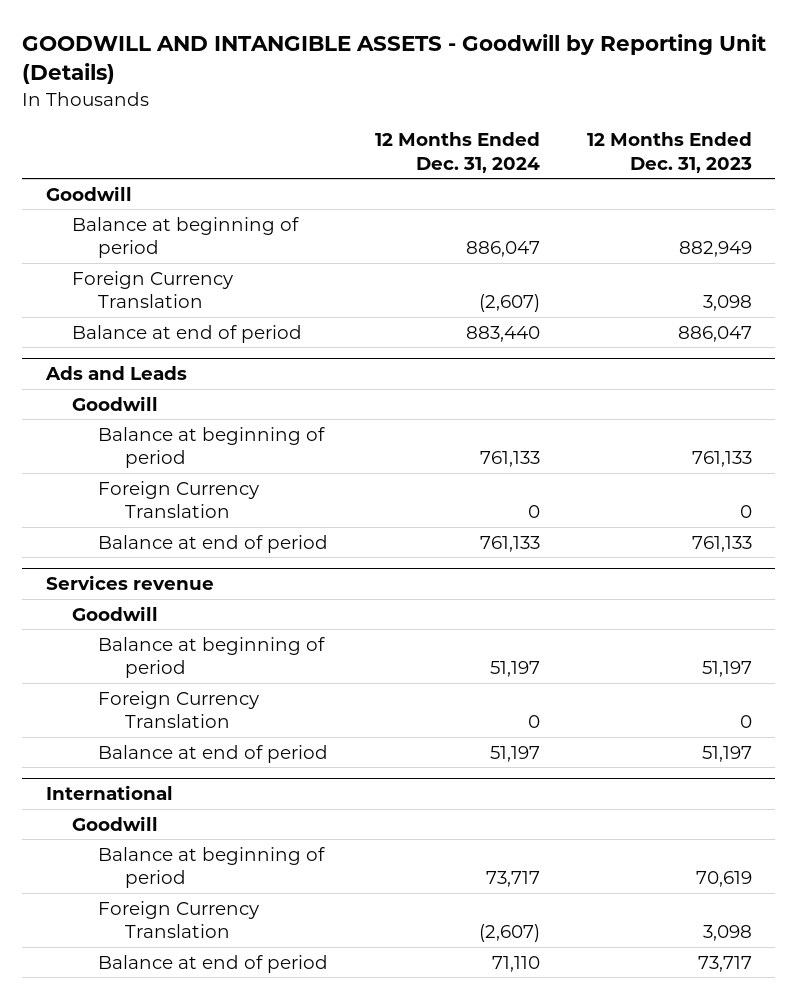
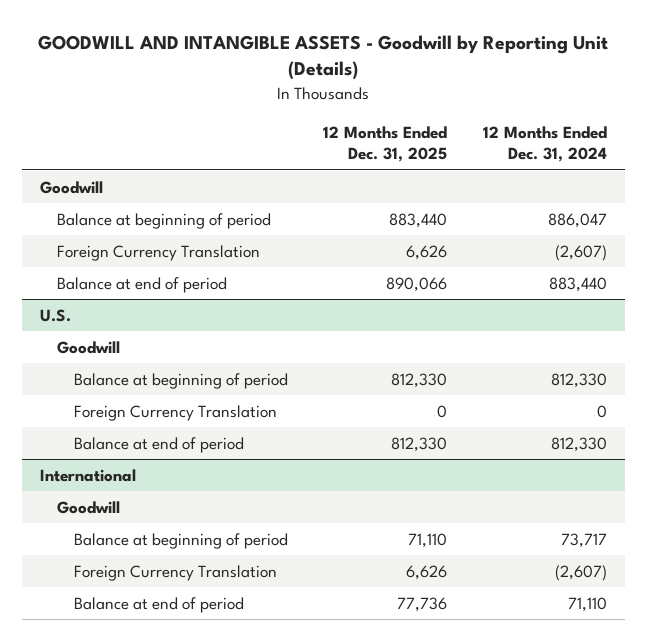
[586,131,752,173] 12 Months Ended Dec. 31, 2023 -> none
none -> [323,125,448,163] 12 Months Ended Dec. 31, 2025
[44,366,187,381] Ads and Leads -> none
[72,395,159,411] Goodwill -> none
[98,426,326,469] Balance at beginning of period -> none
[98,480,260,519] Foreign Currency Translation -> none
[98,534,329,553] Balance at end of period -> none
[45,575,214,591] Services revenue -> none
none -> [40,308,72,322] U.S.
[490,661,541,678] 51,197 -> [550,372,607,388] 812,330
[490,745,541,762] 51,197 -> [550,436,607,452] 812,330

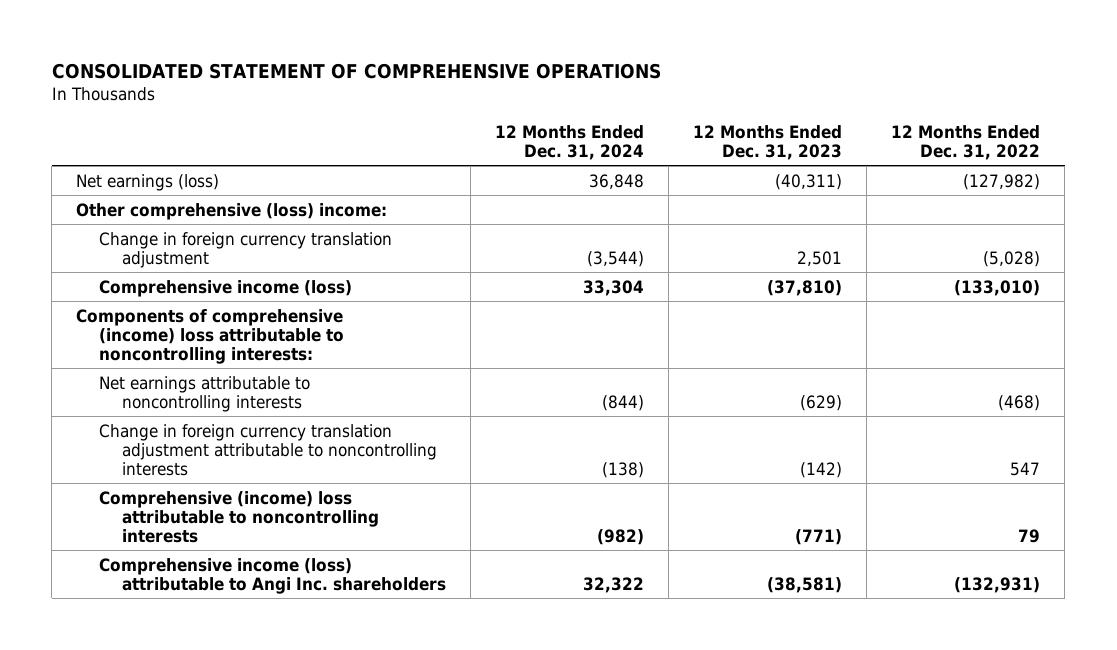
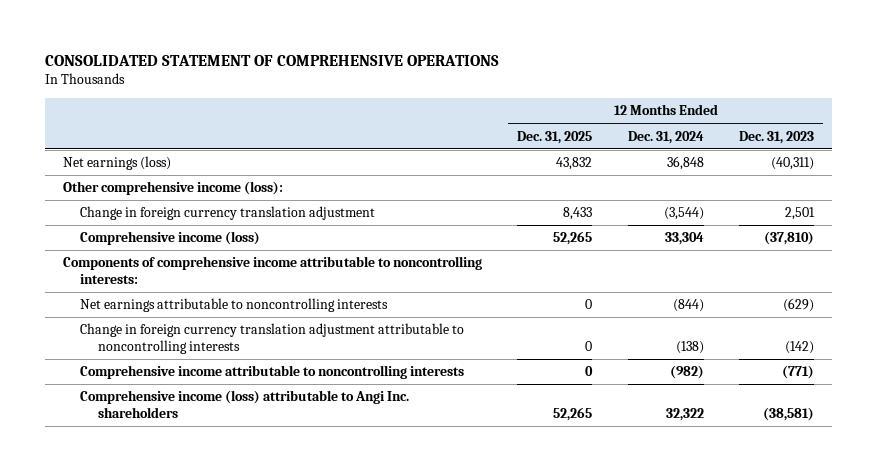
[891,124,1041,160] 12 Months Ended Dec. 31, 2022 -> none
none -> [517,130,593,144] Dec. 31, 2025
[76,202,388,220] Other comprehensive (loss) income: -> [62,181,283,196] Other comprehensive income (loss):
[76,308,344,365] Components of comprehensive (income) loss attributable to noncontrolling interests: -> [62,256,482,285] Components of comprehensive income attributable to noncontrolling interests:
[98,490,379,544] Comprehensive (income) loss attributable to noncontrolling interests -> [80,365,465,380] Comprehensive income attributable to noncontrolling interests

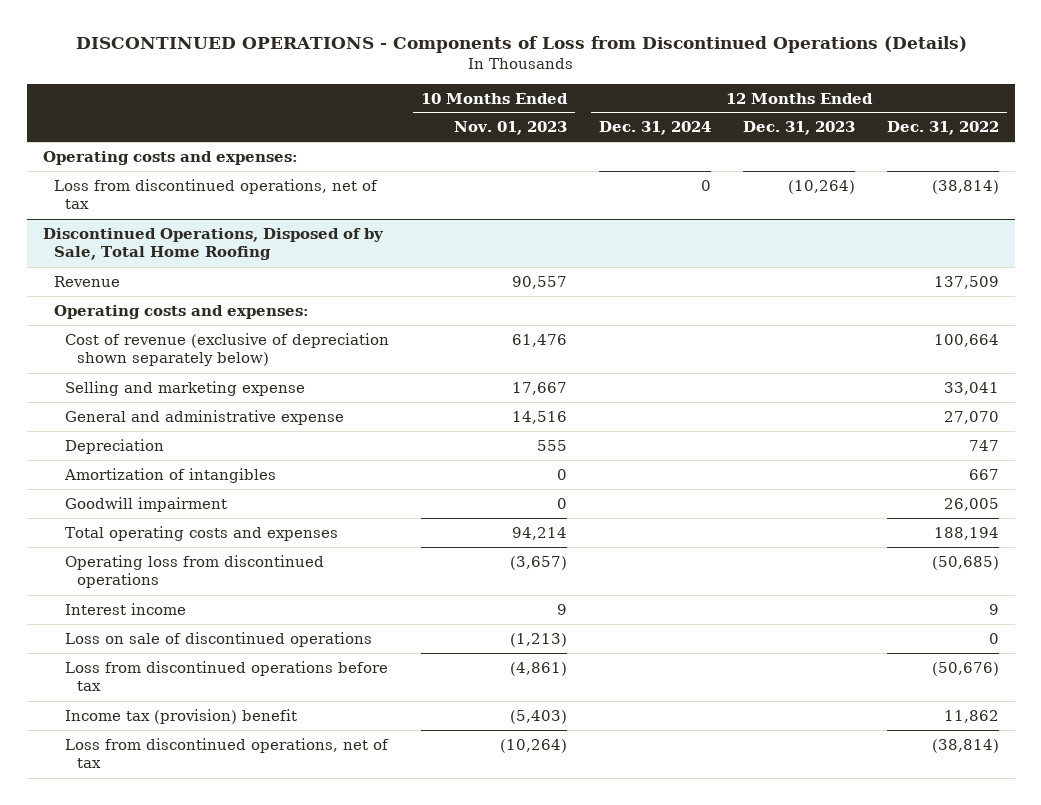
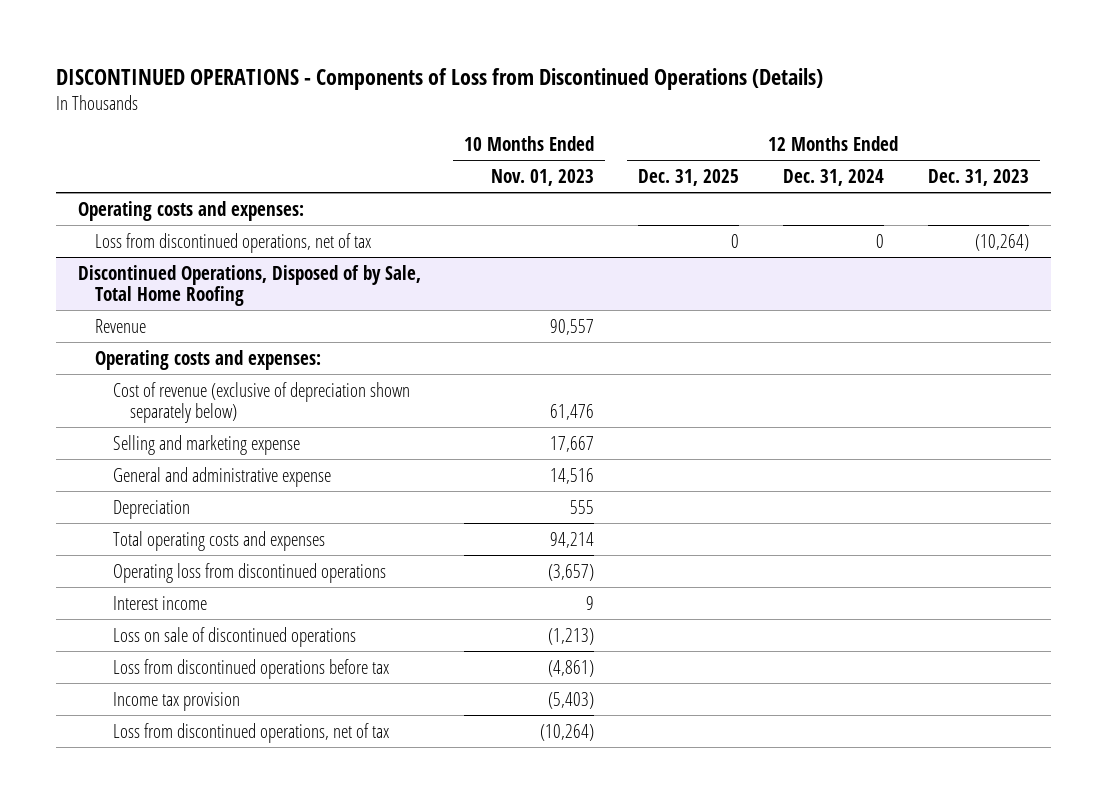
[886,121,999,136] Dec. 31, 2022 -> none
none -> [638,169,740,187] Dec. 31, 2025
[64,467,277,483] Amortization of intangibles -> none
[65,496,228,512] Goodwill impairment -> none
[65,708,298,724] Income tax (provision) benefit -> [112,691,240,711] Income tax provision

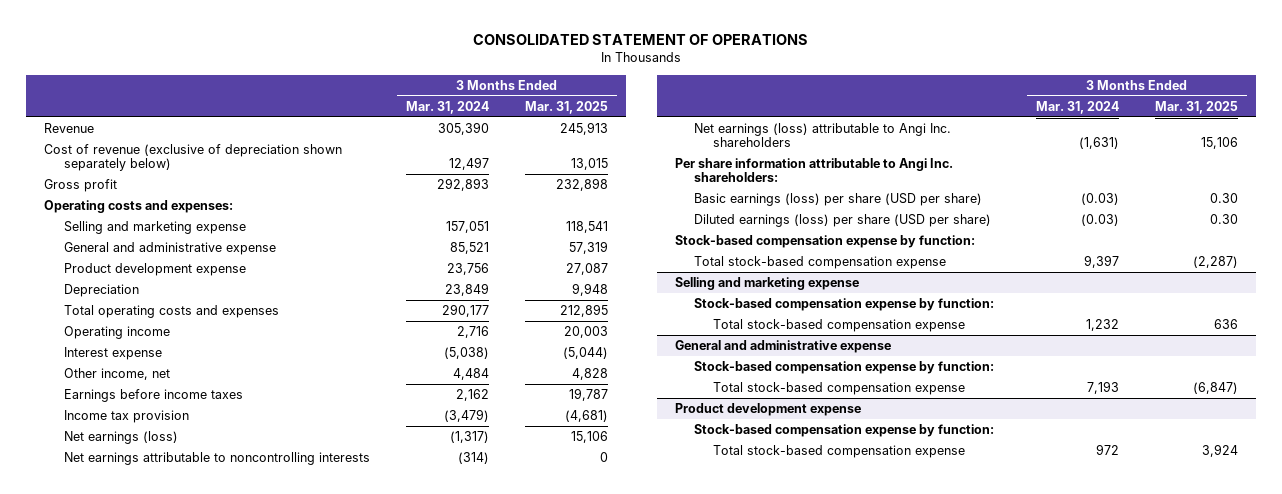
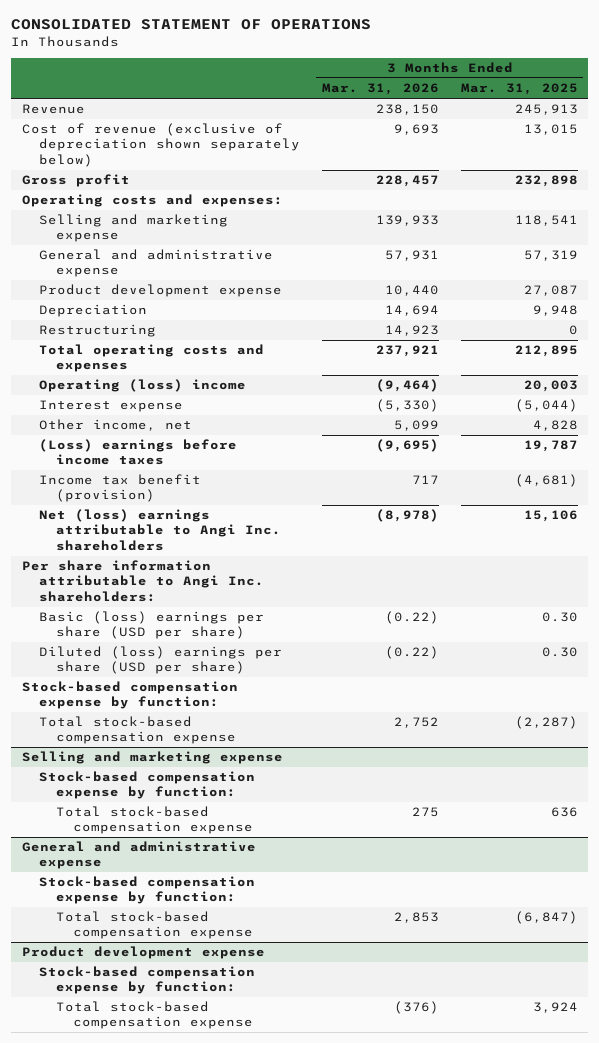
[405,100,489,114] Mar. 31, 2024 -> none
none -> [321,83,439,96] Mar. 31, 2026
none -> [38,324,156,338] Restructuring
[63,326,170,340] Operating income -> [38,379,246,393] Operating (loss) income
[63,431,178,445] Net earnings (loss) -> none
[63,452,370,466] Net earnings attributable to noncontrolling interests -> none
[63,389,243,403] Earnings before income taxes -> [38,439,237,466] (Loss) earnings before income taxes
[63,410,189,424] Income tax provision -> [38,474,201,503] Income tax benefit (provision)
[693,123,951,148] Net earnings (loss) attributable to Angi Inc. shareholders -> [38,509,281,551] Net (loss) earnings attributable to Angi Inc. shareholders
[693,193,982,207] Basic earnings (loss) per share (USD per share) -> [38,611,264,640] Basic (loss) earnings per share (USD per share)
[693,214,991,228] Diluted earnings (loss) per share (USD per share) -> [38,646,282,675] Diluted (loss) earnings per share (USD per share)

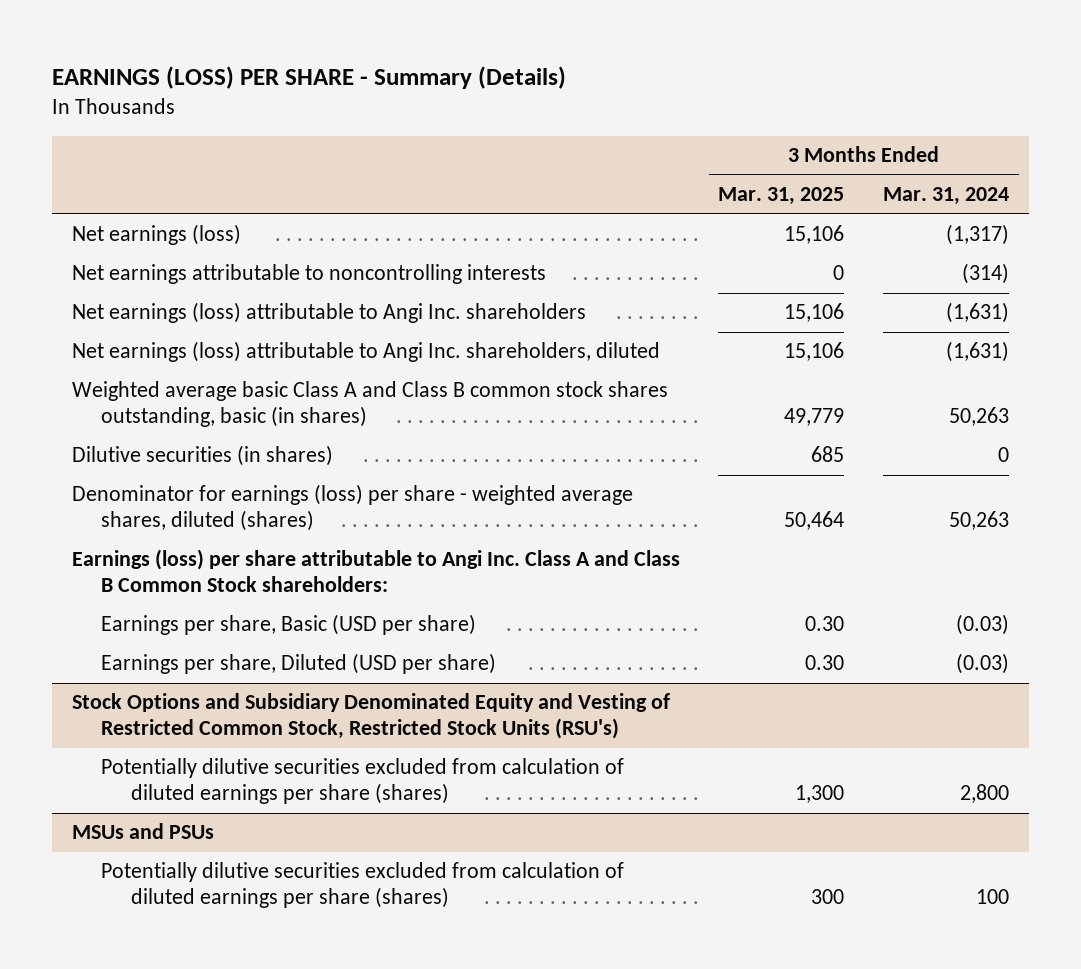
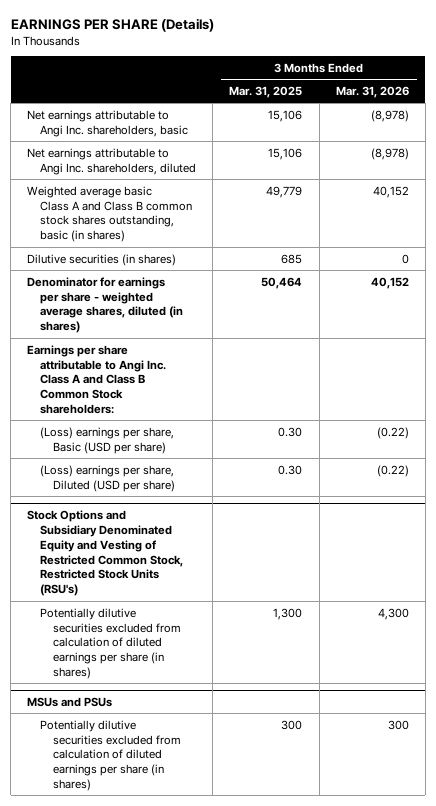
[52,66,567,90] EARNINGS (LOSS) PER SHARE - Summary (Details) -> [10,17,214,32] EARNINGS PER SHARE (Details)
[883,187,1010,206] Mar. 31, 2024 -> none
none -> [335,86,409,99] Mar. 31, 2026
[71,224,241,246] Net earnings (loss) -> none
[71,264,546,285] Net earnings attributable to noncontrolling interests -> none
[71,302,586,324] Net earnings (loss) attributable to Angi Inc. shareholders -> [27,109,189,137] Net earnings attributable to Angi Inc. shareholders, basic
[71,341,660,363] Net earnings (loss) attributable to Angi Inc. shareholders, diluted -> [27,147,197,175] Net earnings attributable to Angi Inc. shareholders, diluted
[71,484,633,532] Denominator for earnings (loss) per share - weighted average shares, diluted (shares) -> [27,276,184,334] Denominator for earnings per share - weighted average shares, diluted (in shares)
[71,549,680,593] Earnings (loss) per share attributable to Angi Inc. Class A and Class B Common Stock shareholders: -> [27,344,167,414] Earnings per share attributable to Angi Inc. Class A and Class B Common Stock shareholders:
[101,614,477,636] Earnings per share, Basic (USD per share) -> [40,426,175,454] (Loss) earnings per share, Basic (USD per share)
[101,653,497,675] Earnings per share, Diluted (USD per share) -> [40,464,175,492] (Loss) earnings per share, Diluted (USD per share)
[101,758,625,805] Potentially dilutive securities excluded from calculation of diluted earnings per share (shares) -> [40,607,181,679] Potentially dilutive securities excluded from calculation of diluted earnings per share (in shares)
[101,862,625,909] Potentially dilutive securities excluded from calculation of diluted earnings per share (shares) -> [40,719,181,791] Potentially dilutive securities excluded from calculation of diluted earnings per share (in shares)

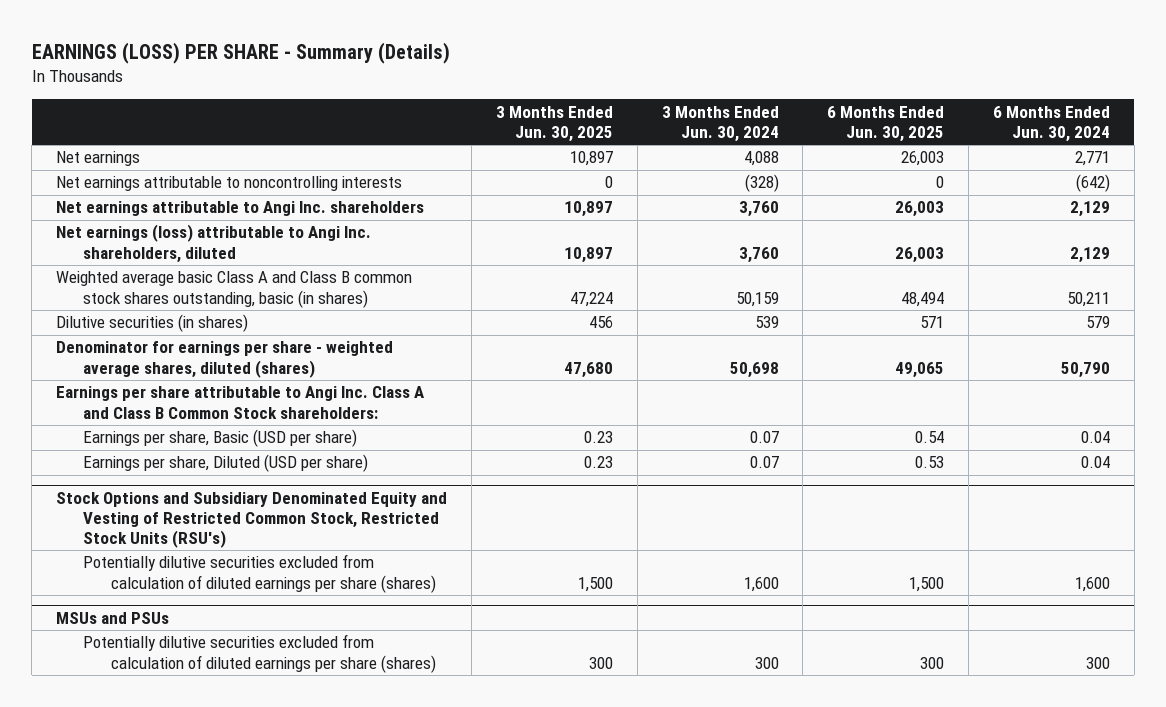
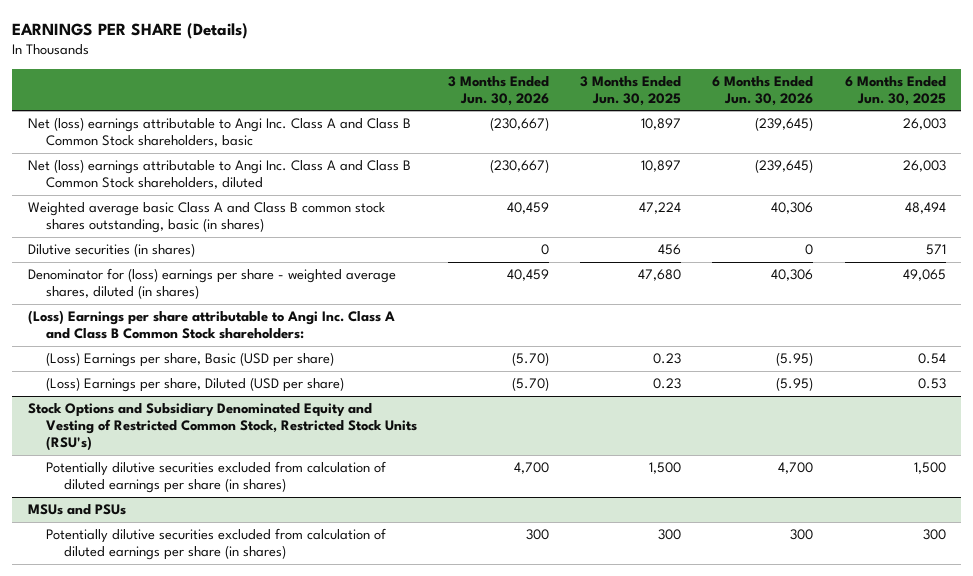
[31,41,450,64] EARNINGS (LOSS) PER SHARE - Summary (Details) -> [11,22,248,39] EARNINGS PER SHARE (Details)
[661,105,779,142] 3 Months Ended Jun. 30, 2024 -> none
[992,105,1110,142] 6 Months Ended Jun. 30, 2024 -> none
none -> [447,75,549,106] 3 Months Ended Jun. 30, 2026
none -> [712,75,814,106] 6 Months Ended Jun. 30, 2026
[56,151,141,167] Net earnings -> none
[56,176,403,192] Net earnings attributable to noncontrolling interests -> none
[56,201,425,217] Net earnings attributable to Angi Inc. shareholders -> [27,117,411,148] Net (loss) earnings attributable to Angi Inc. Class A and Class B Common Stock shareholders, basic
[56,224,372,263] Net earnings (loss) attributable to Angi Inc. shareholders, diluted -> [27,159,411,190] Net (loss) earnings attributable to Angi Inc. Class A and Class B Common Stock shareholders, diluted
[56,341,394,378] Denominator for earnings per share - weighted average shares, diluted (shares) -> [27,268,396,300] Denominator for (loss) earnings per share - weighted average shares, diluted (in shares)
[56,386,425,419] Earnings per share attributable to Angi Inc. Class A and Class B Common Stock shareholders: -> [27,310,395,340] (Loss) Earnings per share attributable to Angi Inc. Class A and Class B Common Stock shareholders:
[83,429,358,448] Earnings per share, Basic (USD per share) -> [45,352,334,368] (Loss) Earnings per share, Basic (USD per share)
[83,454,369,473] Earnings per share, Diluted (USD per share) -> [45,377,344,393] (Loss) Earnings per share, Diluted (USD per share)
[83,554,436,593] Potentially dilutive securities excluded from calculation of diluted earnings per share (shares) -> [45,461,386,494] Potentially dilutive securities excluded from calculation of diluted earnings per share (in shares)
[83,634,436,673] Potentially dilutive securities excluded from calculation of diluted earnings per share (shares) -> [45,528,386,561] Potentially dilutive securities excluded from calculation of diluted earnings per share (in shares)

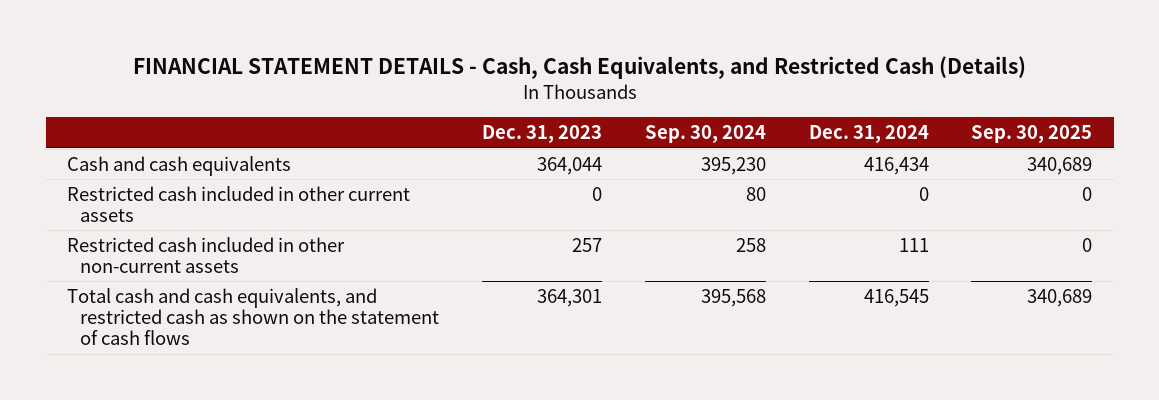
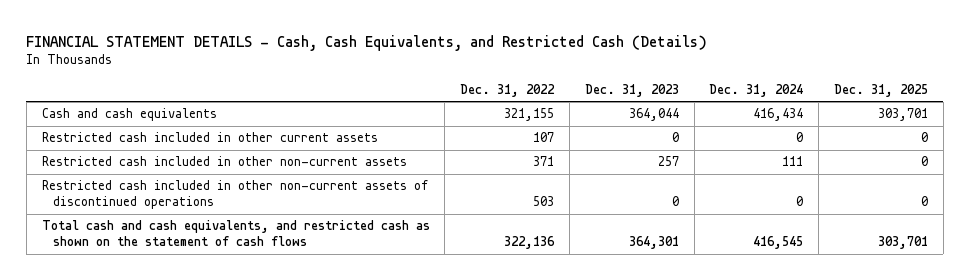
[644,125,766,144] Sep. 30, 2024 -> none
[971,125,1093,144] Sep. 30, 2025 -> none
none -> [460,83,556,97] Dec. 31, 2022
none -> [833,83,928,97] Dec. 31, 2025
none -> [41,180,428,210] Restricted cash included in other non-current assets of discontinued operations

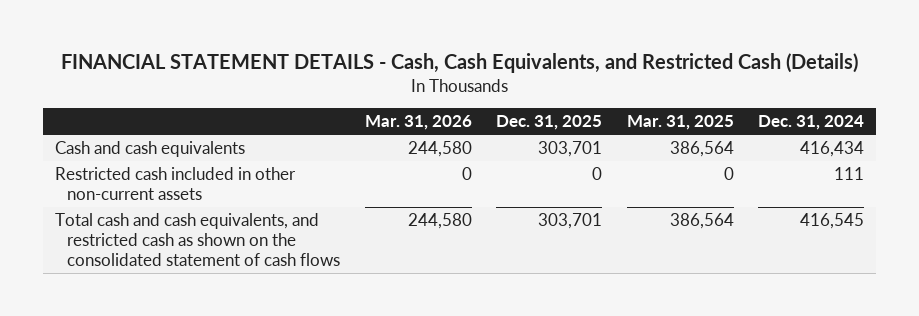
[460,83,556,97] Dec. 31, 2022 -> none
[584,83,679,97] Dec. 31, 2023 -> none
none -> [364,115,472,131] Mar. 31, 2026
none -> [626,115,734,131] Mar. 31, 2025
[41,132,378,143] Restricted cash included in other current assets -> none
[41,180,428,210] Restricted cash included in other non-current assets of discontinued operations -> none
[41,220,430,247] Total cash and cash equivalents, and restricted cash as shown on the statement of cash flows -> [55,212,341,266] Total cash and cash equivalents, and restricted cash as shown on the consolidated statement of cash flows

